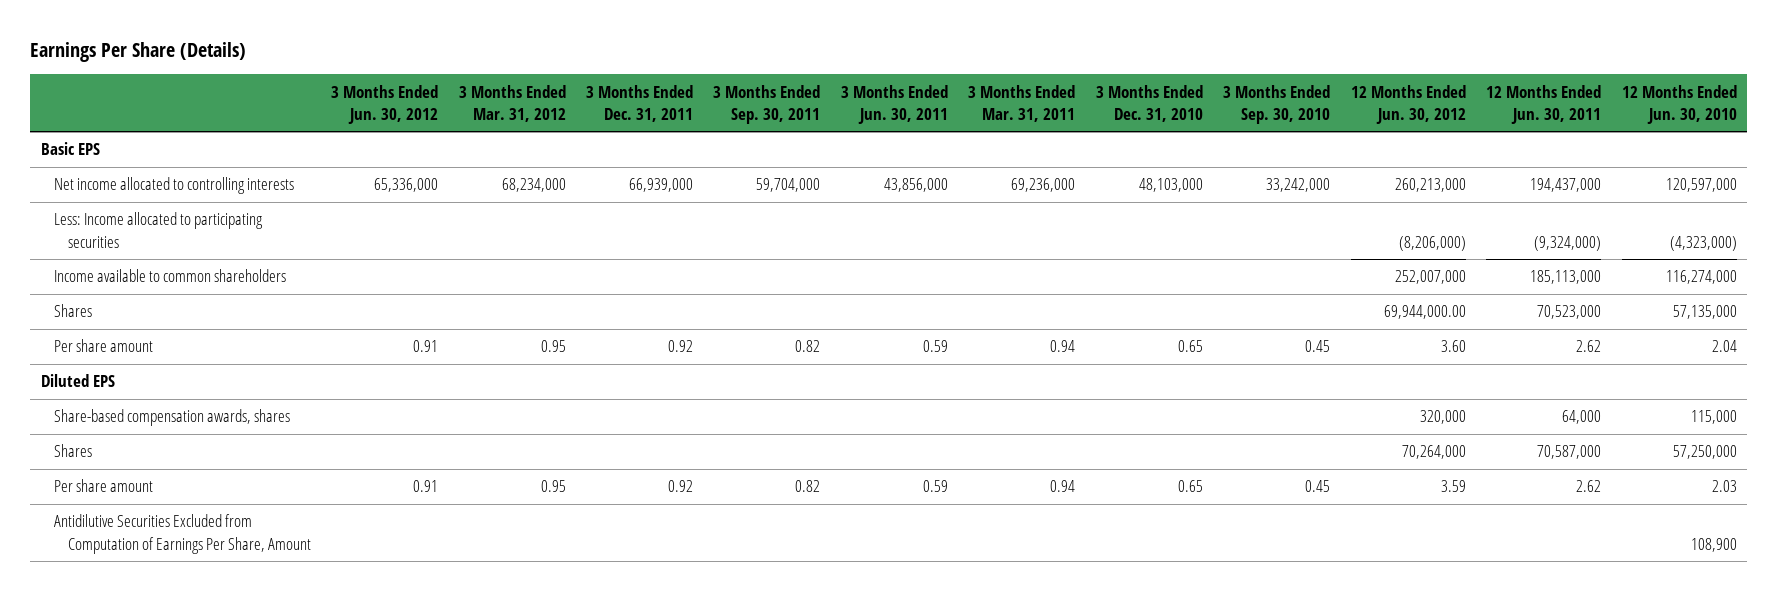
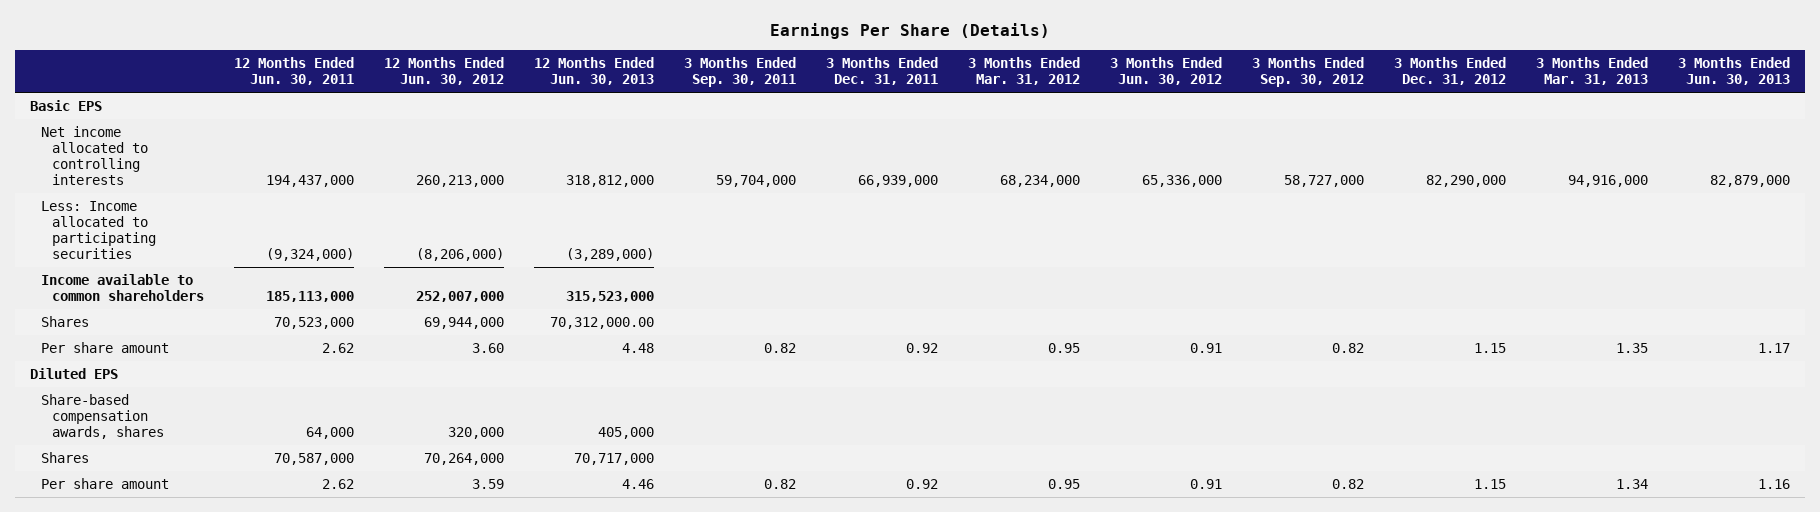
[840,84,948,124] 3 Months Ended Jun. 30, 2011 -> none
[968,84,1076,122] 3 Months Ended Mar. 31, 2011 -> none
[1095,84,1203,122] 3 Months Ended Dec. 31, 2010 -> none
[1223,84,1331,124] 3 Months Ended Sep. 30, 2010 -> none
[1621,84,1737,124] 12 Months Ended Jun. 30, 2010 -> none
none -> [534,57,655,85] 12 Months Ended Jun. 30, 2013
none -> [1251,57,1364,87] 3 Months Ended Sep. 30, 2012
none -> [1393,57,1506,85] 3 Months Ended Dec. 31, 2012
none -> [1535,57,1648,85] 3 Months Ended Mar. 31, 2013
none -> [1677,57,1790,85] 3 Months Ended Jun. 30, 2013
[1383,305,1466,320] 69,944,000.00 -> [424,316,505,329] 69,944,000
[54,514,311,554] Antidilutive Securities Excluded from Computation of Earnings Per Share, Amount -> none

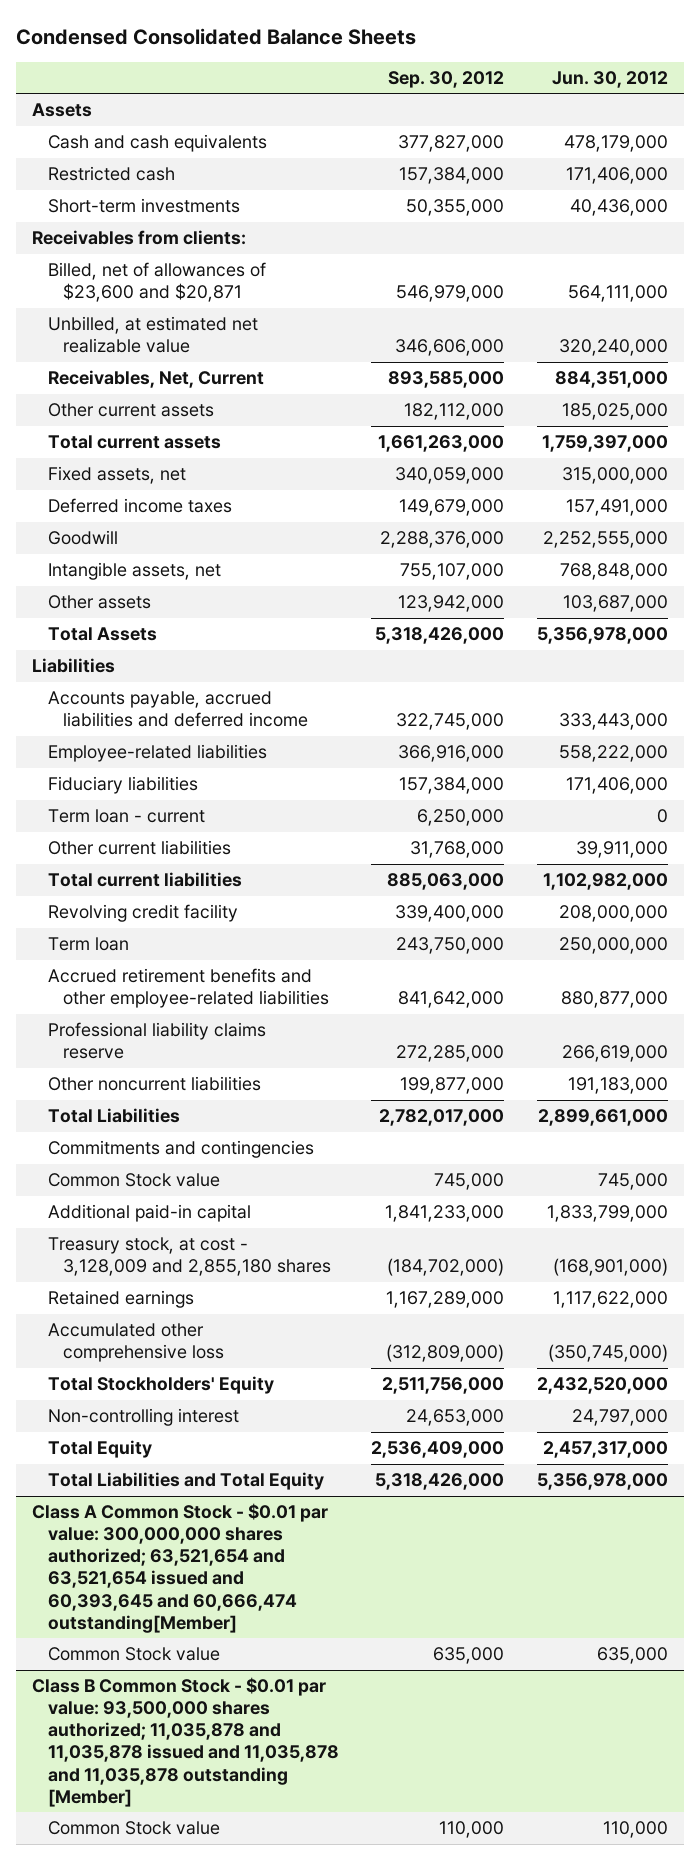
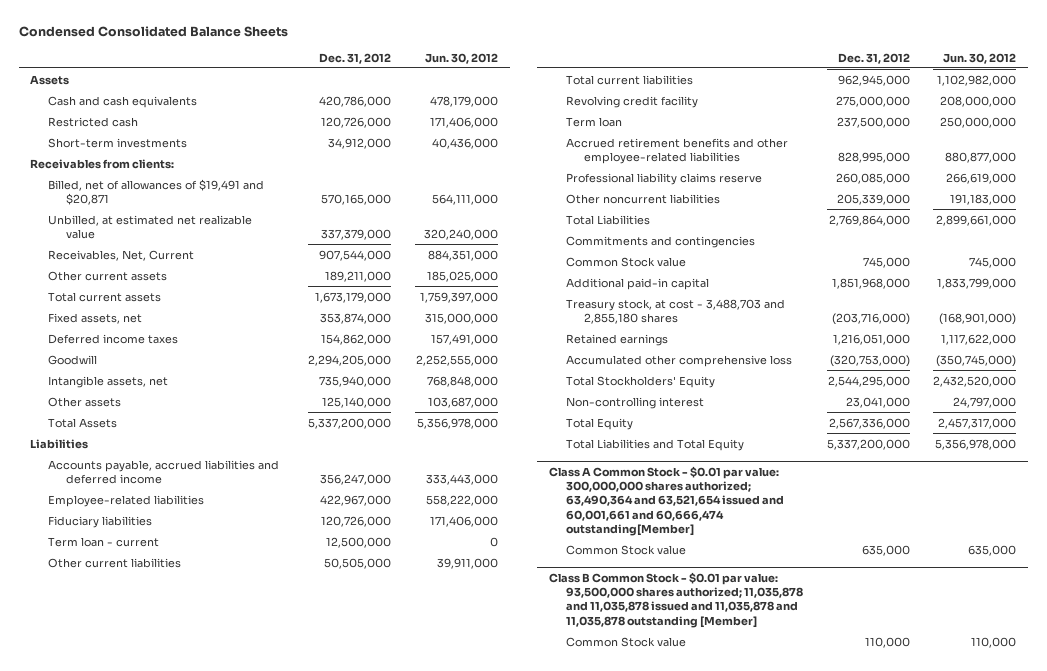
[388,70,505,88] Sep. 30, 2012 -> none
none -> [319,52,392,64] Dec. 31, 2012
[47,262,266,303] Billed, net of allowances of $23,600 and $20,871 -> [48,178,265,205] Billed, net of allowances of $19,491 and $20,871
[47,1237,332,1277] Treasury stock, at cost - 3,128,009 and 2,855,180 shares -> [566,298,786,324] Treasury stock, at cost - 3,488,703 and 2,855,180 shares
[32,1503,329,1633] Class A Common Stock - $0.01 par value: 300,000,000 shares authorized; 63,521,654 and 63,521,654 issued and 60,393,645 and 60,666,474 outstanding[Member] -> [548,465,785,536] Class A Common Stock - $0.01 par value: 300,000,000 shares authorized; 63,490,364 and 63,521,654 issued and 60,001,661 and 60,666,474 outstanding[Member]

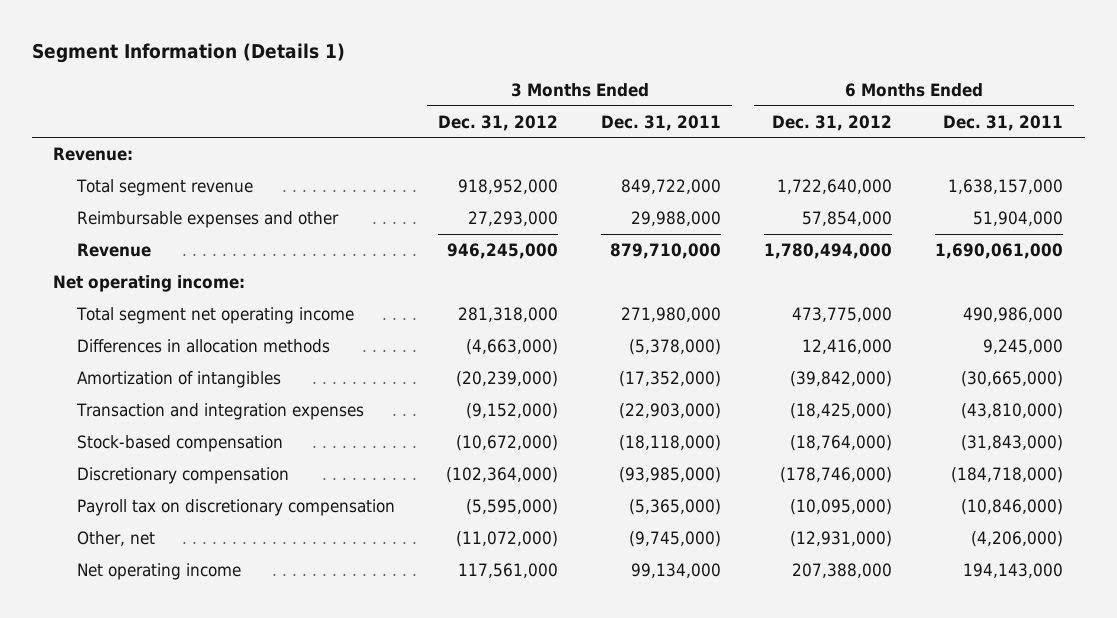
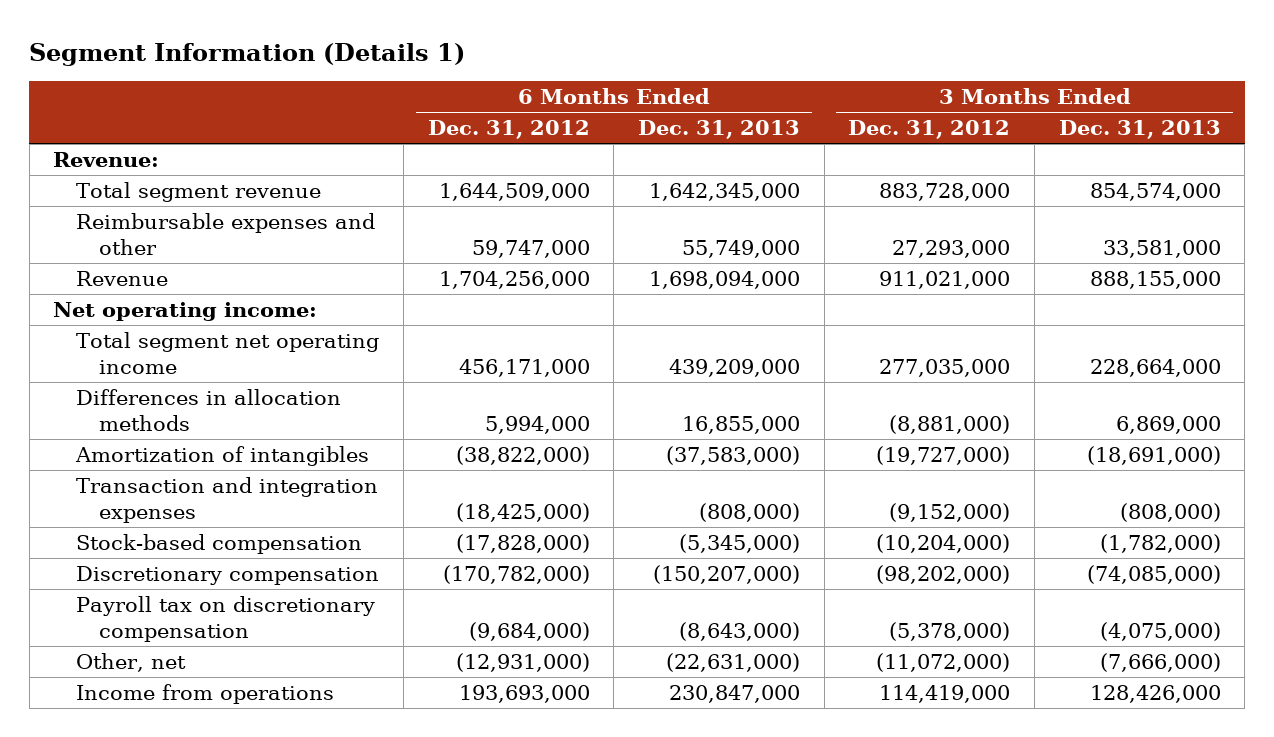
[601,114,722,131] Dec. 31, 2011 -> none
[943,114,1064,131] Dec. 31, 2011 -> none
none -> [638,120,801,140] Dec. 31, 2013
none -> [1058,120,1221,140] Dec. 31, 2013
[458,178,559,194] 918,952,000 -> [879,182,1011,201] 883,728,000
[777,178,893,194] 1,722,640,000 -> [438,182,590,201] 1,644,509,000
[802,210,893,226] 57,854,000 -> [471,240,590,259] 59,747,000
[447,242,559,259] 946,245,000 -> [879,270,1011,289] 911,021,000
[764,242,893,259] 1,780,494,000 -> [438,270,590,289] 1,704,256,000
[458,306,559,322] 281,318,000 -> [879,359,1011,378] 277,035,000
[792,306,893,322] 473,775,000 -> [458,359,590,378] 456,171,000
[466,338,559,355] (4,663,000) -> [889,415,1011,435] (8,881,000)
[802,338,893,354] 12,416,000 -> [484,416,590,435] 5,994,000
[456,370,559,387] (20,239,000) -> [876,445,1011,465] (19,727,000)
[790,370,893,387] (39,842,000) -> [455,445,590,465] (38,822,000)
[456,434,559,451] (10,672,000) -> [876,533,1011,553] (10,204,000)
[790,434,893,451] (18,764,000) -> [455,533,590,553] (17,828,000)
[446,466,559,483] (102,364,000) -> [876,564,1011,584] (98,202,000)
[780,466,893,483] (178,746,000) -> [442,564,590,584] (170,782,000)
[466,498,559,515] (5,595,000) -> [889,622,1011,642] (5,378,000)
[790,498,893,515] (10,095,000) -> [468,622,590,642] (9,684,000)
[76,562,241,580] Net operating income -> [76,683,335,704] Income from operations
[458,562,559,578] 117,561,000 -> [879,684,1011,703] 114,419,000
[792,562,893,578] 207,388,000 -> [458,684,590,703] 193,693,000

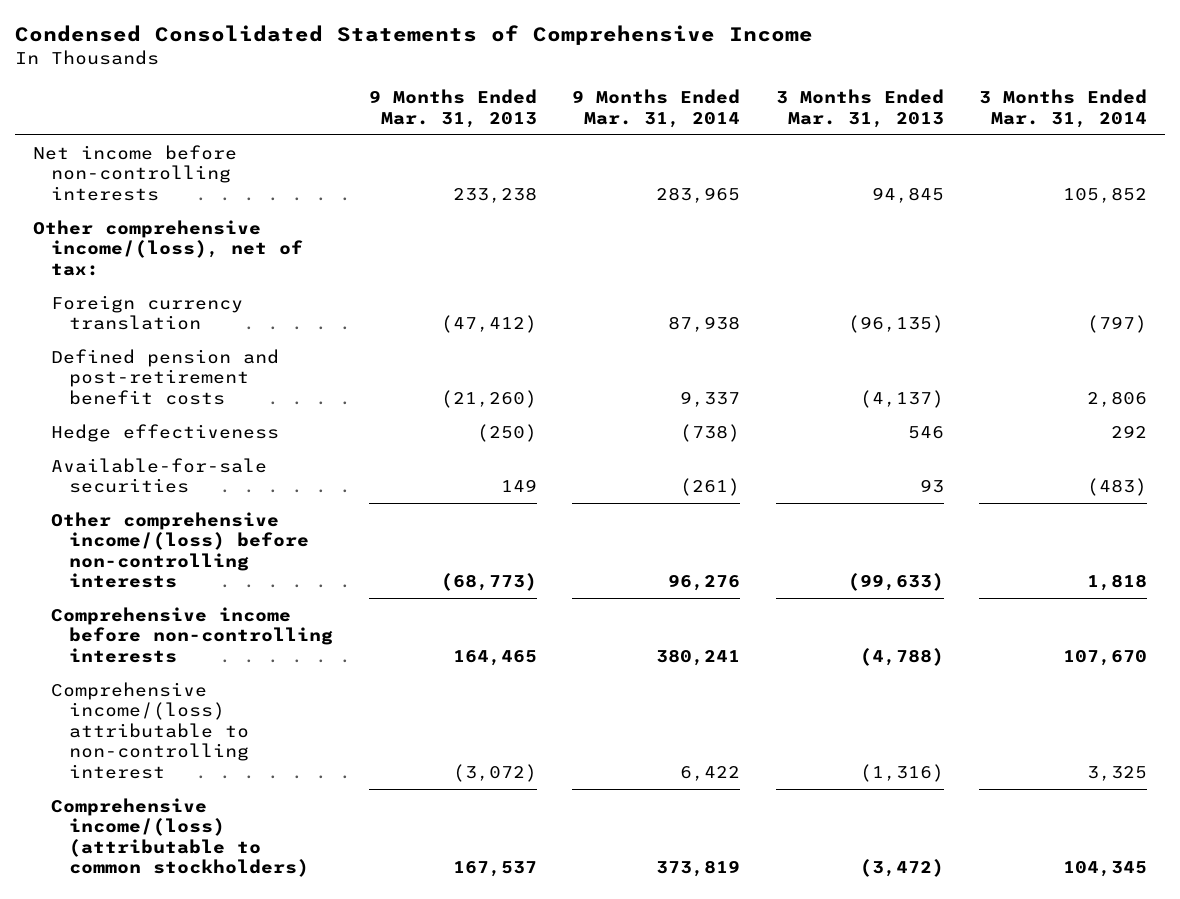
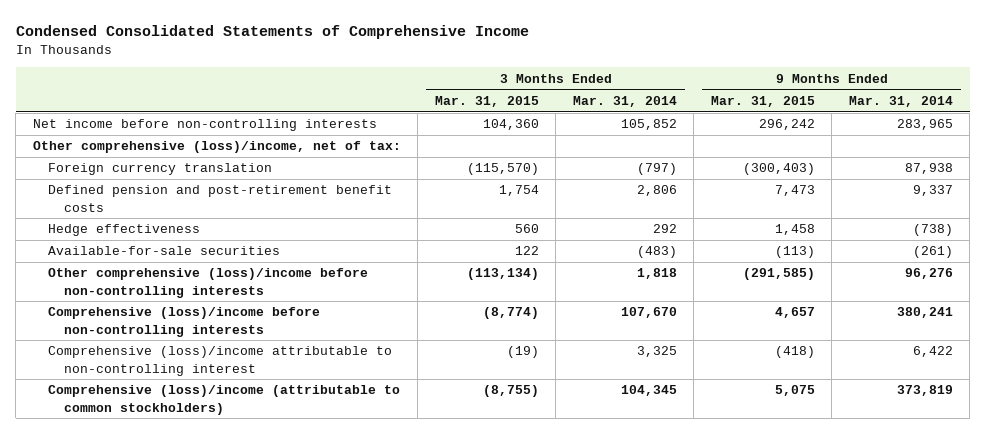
[368,89,537,128] 9 Months Ended Mar. 31, 2013 -> none
[775,89,944,128] 3 Months Ended Mar. 31, 2013 -> none
none -> [434,95,539,107] Mar. 31, 2015
none -> [710,95,815,107] Mar. 31, 2015
[32,219,303,276] Other comprehensive income/(loss), net of tax: -> [32,141,401,154] Other comprehensive (loss)/income, net of tax:
[50,511,310,589] Other comprehensive income/(loss) before non-controlling interests -> [48,268,369,298] Other comprehensive (loss)/income before non-controlling interests
[50,606,334,663] Comprehensive income before non-controlling interests -> [48,307,321,337] Comprehensive (loss)/income before non-controlling interests
[50,681,250,780] Comprehensive income/(loss) attributable to non-controlling interest -> [48,346,393,376] Comprehensive (loss)/income attributable to non-controlling interest
[50,797,310,878] Comprehensive income/(loss) (attributable to common stockholders) -> [48,385,401,415] Comprehensive (loss)/income (attributable to common stockholders)

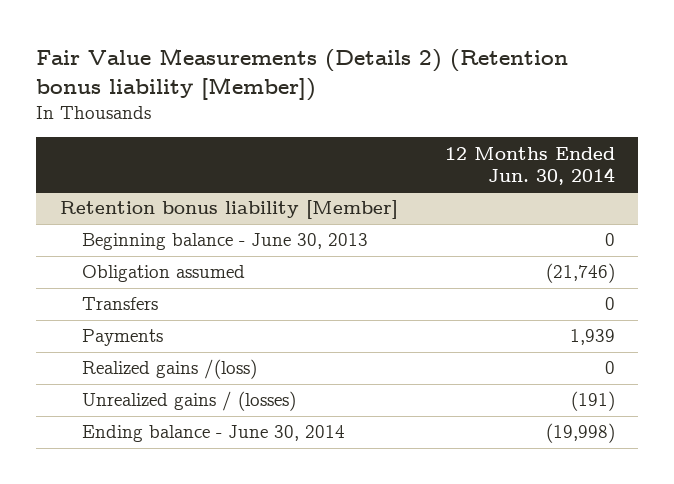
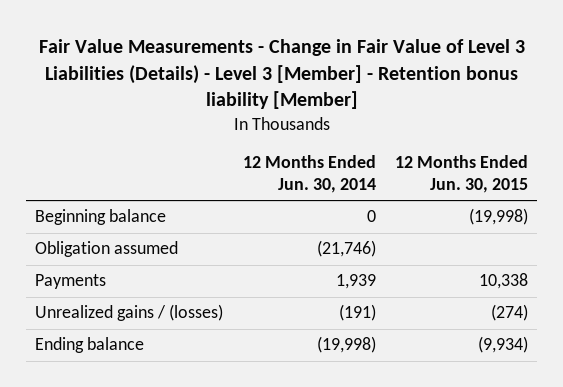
[36,47,569,101] Fair Value Measurements (Details 2) (Retention bonus liability [Member]) -> [38,38,525,110] Fair Value Measurements - Change in Fair Value of Level 3 Liabilities (Details) - Level 3 [Member] - Retention bonus liability [Member]
none -> [394,155,528,193] 12 Months Ended Jun. 30, 2015
[59,200,398,220] Retention bonus liability [Member] -> none
[82,233,369,251] Beginning balance - June 30, 2013 -> [35,209,167,226] Beginning balance
[82,297,159,311] Transfers -> none
[82,359,258,380] Realized gains /(loss) -> none
[82,425,346,443] Ending balance - June 30, 2014 -> [35,337,145,354] Ending balance

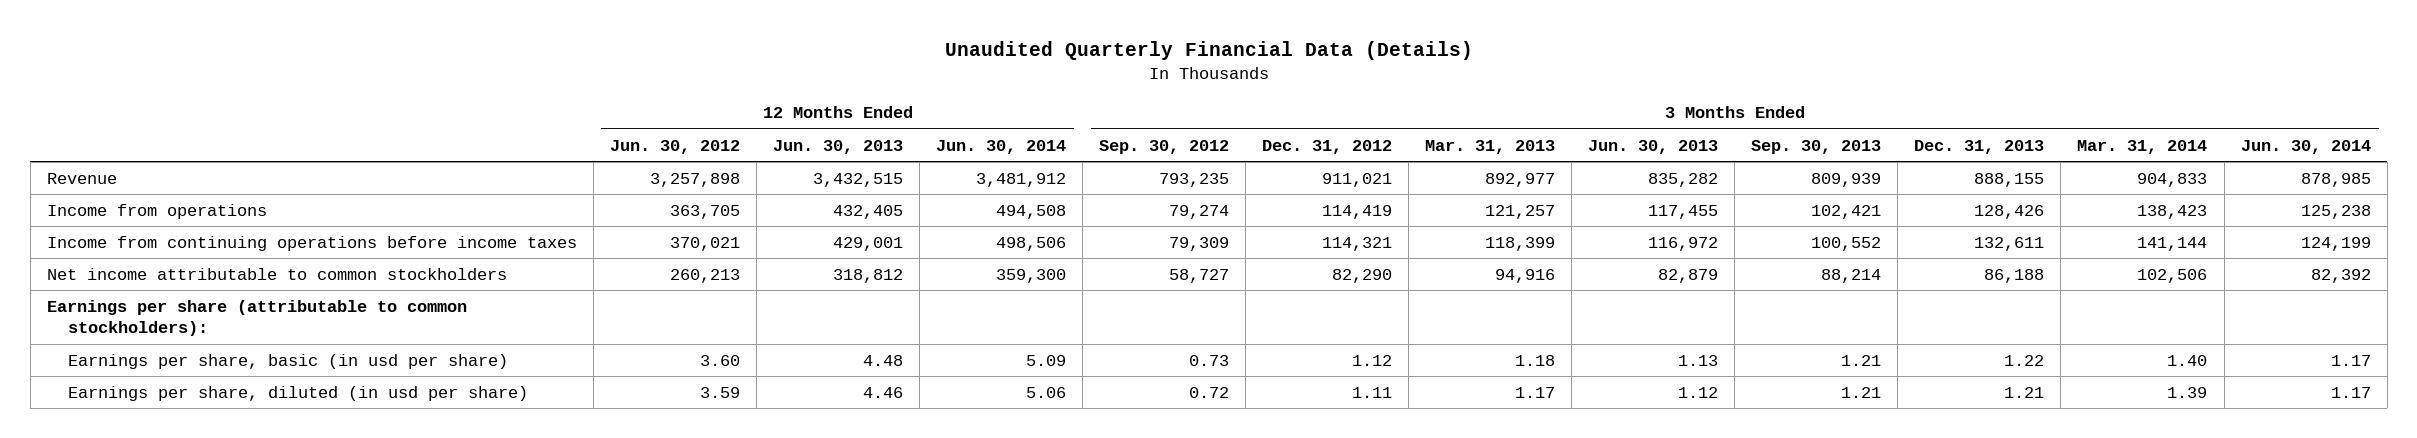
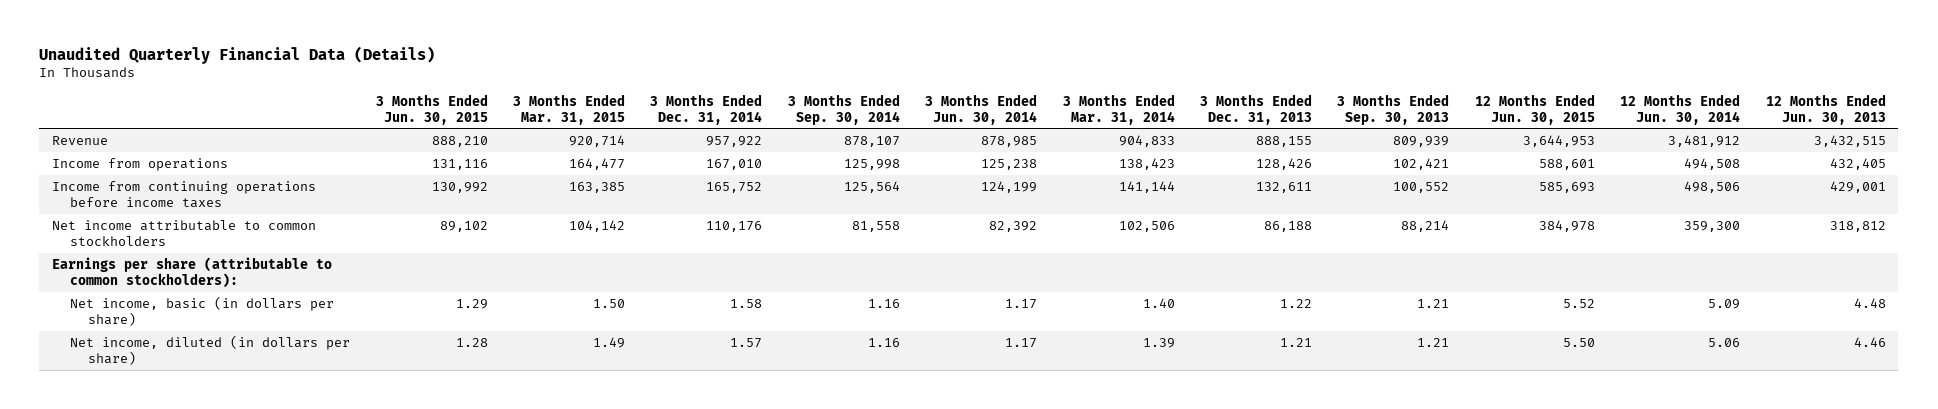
[609,139,740,154] Jun. 30, 2012 -> none
[1098,139,1229,154] Sep. 30, 2012 -> none
[1262,139,1393,154] Dec. 31, 2012 -> none
[1425,139,1556,154] Mar. 31, 2013 -> none
[1588,139,1719,154] Jun. 30, 2013 -> none
none -> [375,93,488,125] 3 Months Ended Jun. 30, 2015
none -> [512,93,625,125] 3 Months Ended Mar. 31, 2015
none -> [650,93,763,125] 3 Months Ended Dec. 31, 2014
none -> [787,93,900,125] 3 Months Ended Sep. 30, 2014
none -> [1474,93,1595,125] 12 Months Ended Jun. 30, 2015
[67,353,508,369] Earnings per share, basic (in usd per share) -> [70,295,335,326] Net income, basic (in dollars per share)
[67,385,528,401] Earnings per share, diluted (in usd per share) -> [70,334,351,365] Net income, diluted (in dollars per share)

